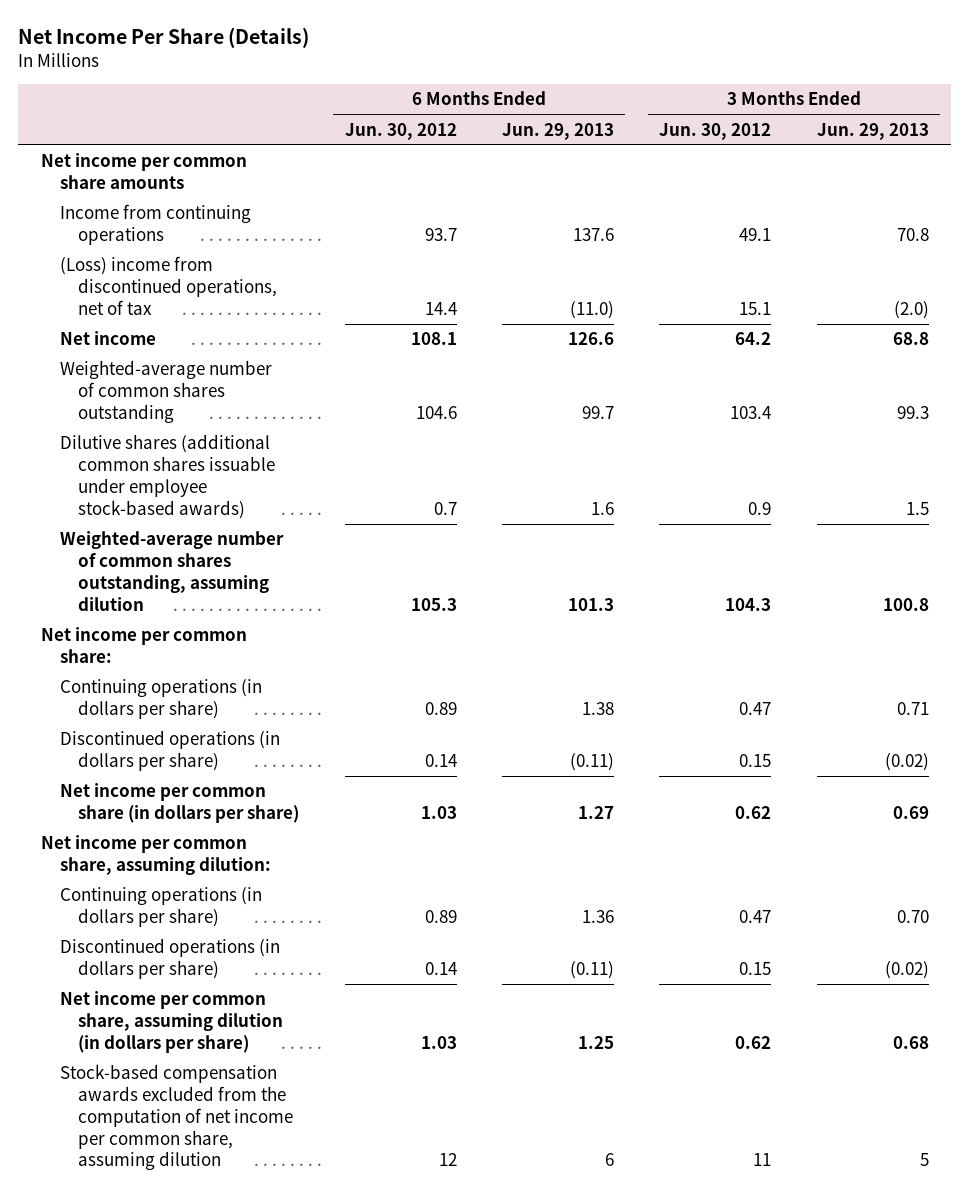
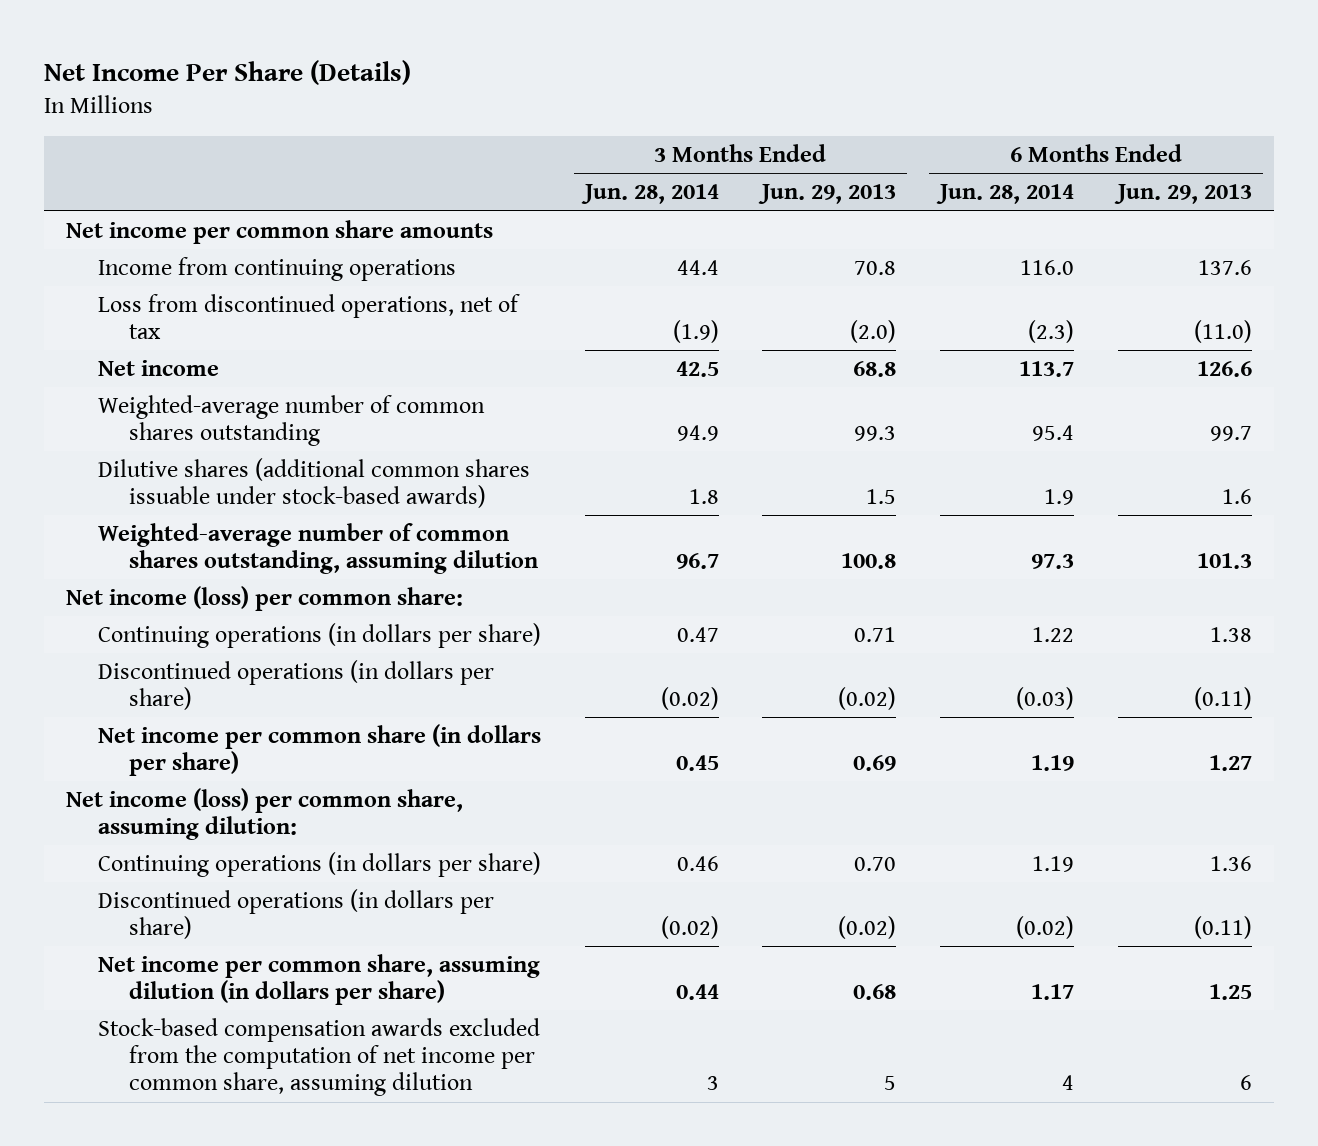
[344,122,457,140] Jun. 30, 2012 -> none
[659,122,772,140] Jun. 30, 2012 -> none
none -> [580,184,719,205] Jun. 28, 2014
none -> [936,184,1075,205] Jun. 28, 2014
[59,256,278,315] (Loss) income from discontinued operations, net of tax -> [97,293,520,340] Loss from discontinued operations, net of tax
[59,434,276,519] Dilutive shares (additional common shares issuable under employee stock-based awards) -> [97,457,530,509] Dilutive shares (additional common shares issuable under stock-based awards)
[41,627,248,664] Net income per common share: -> [66,585,464,611] Net income (loss) per common share:
[41,835,271,876] Net income per common share, assuming dilution: -> [66,787,464,841] Net income (loss) per common share, assuming dilution:

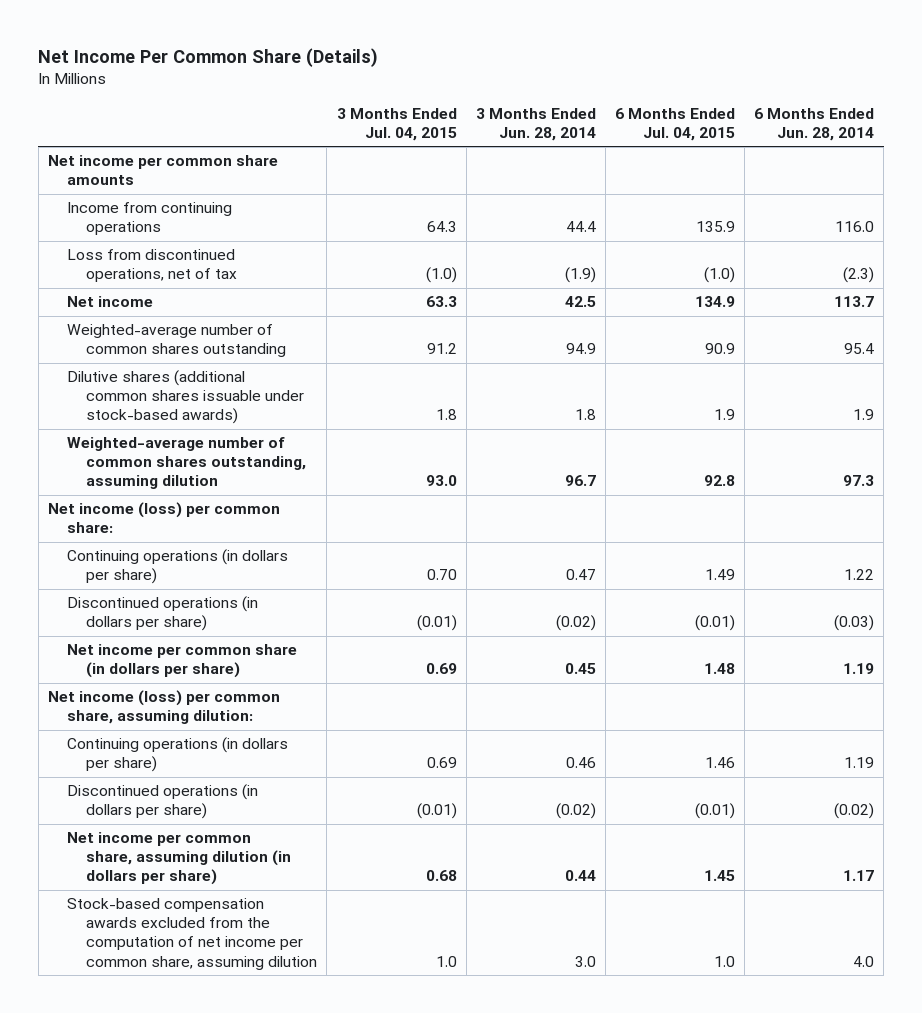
[44,59,412,85] Net Income Per Share (Details) -> [38,47,379,67] Net Income Per Common Share (Details)
[758,184,897,205] Jun. 29, 2013 -> none
[1113,184,1252,205] Jun. 29, 2013 -> none
none -> [336,107,457,141] 3 Months Ended Jul. 04, 2015
none -> [614,107,735,141] 6 Months Ended Jul. 04, 2015
[706,1076,719,1091] 3 -> [574,955,596,967] 3.0
[1062,1075,1075,1091] 4 -> [852,955,874,967] 4.0

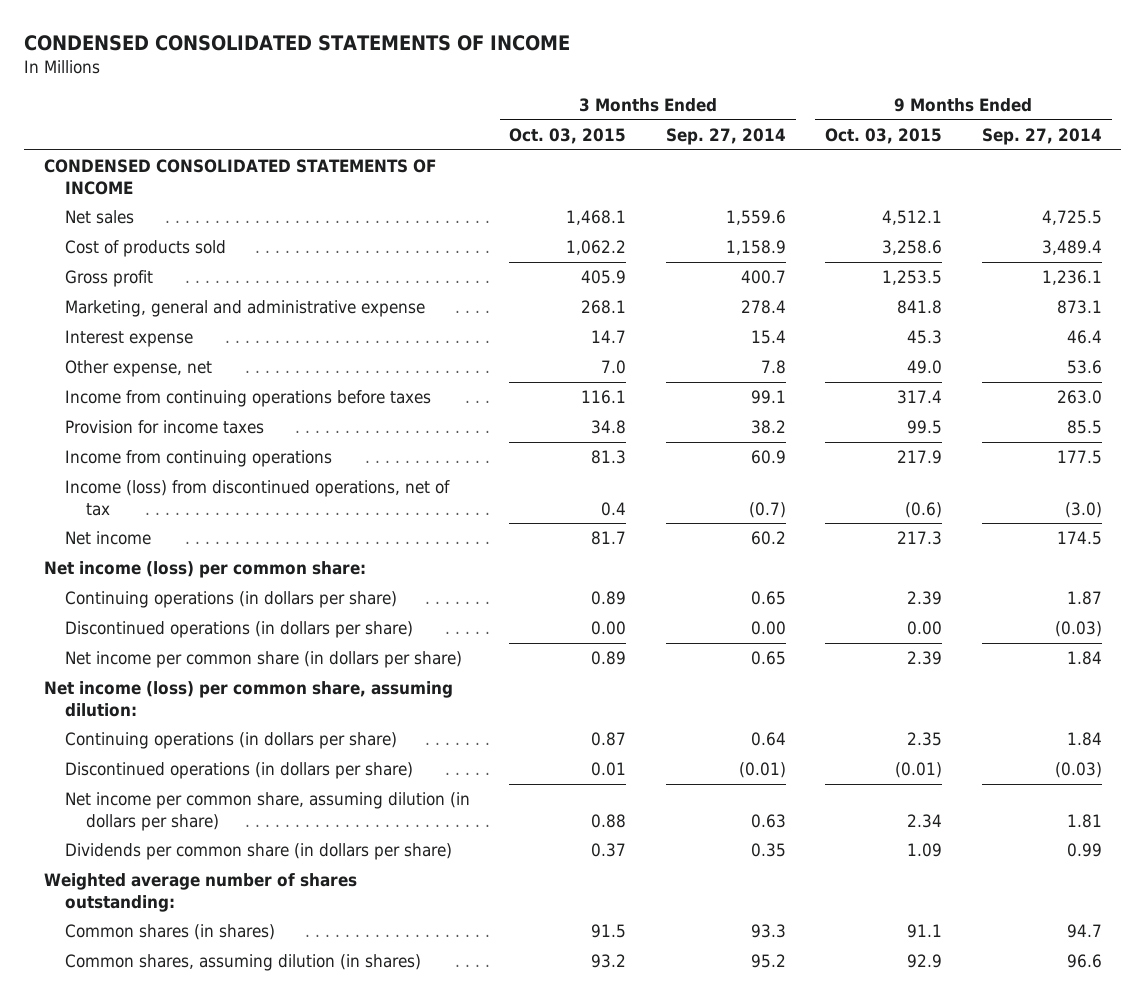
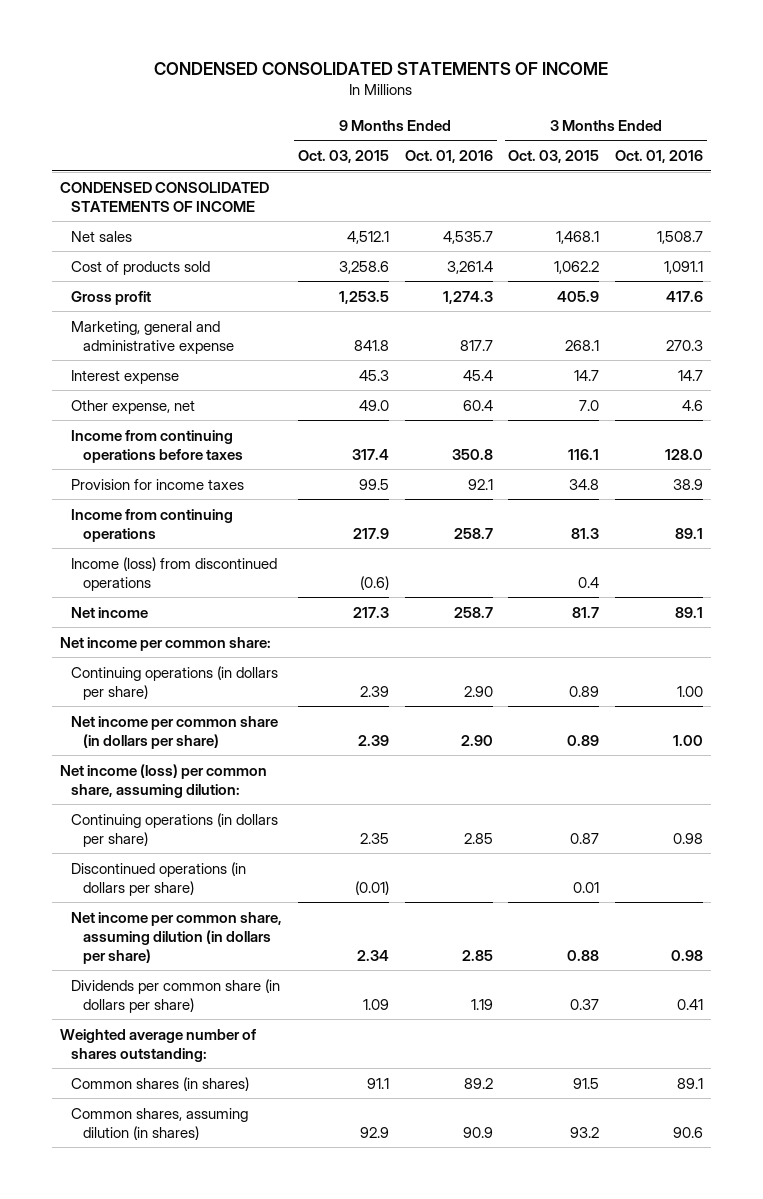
[665,127,786,145] Sep. 27, 2014 -> none
[981,127,1102,145] Sep. 27, 2014 -> none
none -> [404,150,493,164] Oct. 01, 2016
none -> [615,150,704,164] Oct. 01, 2016
[65,480,451,516] Income (loss) from discontinued operations, net of tax -> [71,556,278,591] Income (loss) from discontinued operations
[43,561,366,579] Net income (loss) per common share: -> [59,636,271,651] Net income per common share:
[65,621,414,639] Discontinued operations (in dollars per share) -> none

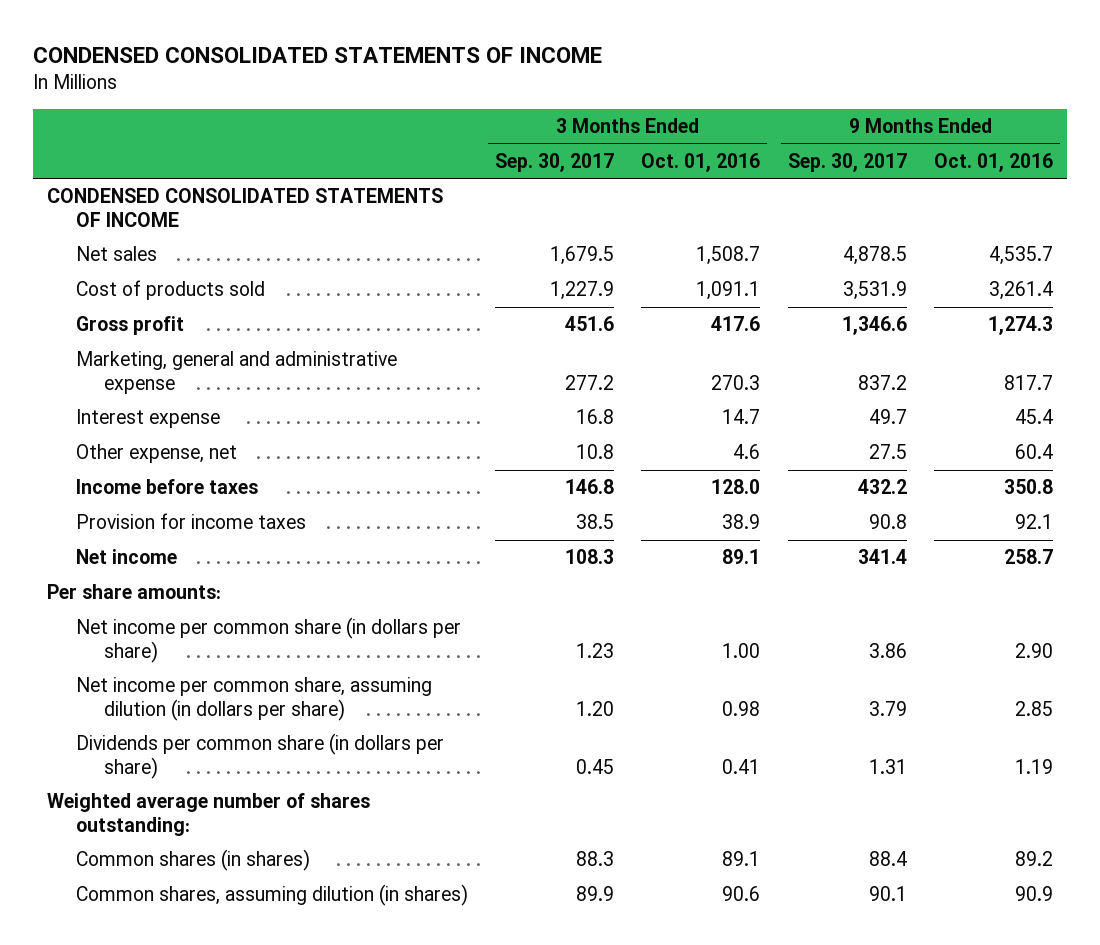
[298,150,390,164] Oct. 03, 2015 -> none
[508,150,600,164] Oct. 03, 2015 -> none
none -> [494,152,614,172] Sep. 30, 2017
none -> [787,152,907,172] Sep. 30, 2017
[71,429,243,463] Income from continuing operations before taxes -> [75,479,258,495] Income before taxes
[71,508,234,542] Income from continuing operations -> none
[71,556,278,591] Income (loss) from discontinued operations -> none
[59,636,271,651] Net income per common share: -> none
[71,665,279,700] Continuing operations (in dollars per share) -> none
none -> [46,584,221,600] Per share amounts:
[59,763,267,798] Net income (loss) per common share, assuming dilution: -> none
[71,812,279,847] Continuing operations (in dollars per share) -> none
[71,861,247,896] Discontinued operations (in dollars per share) -> none

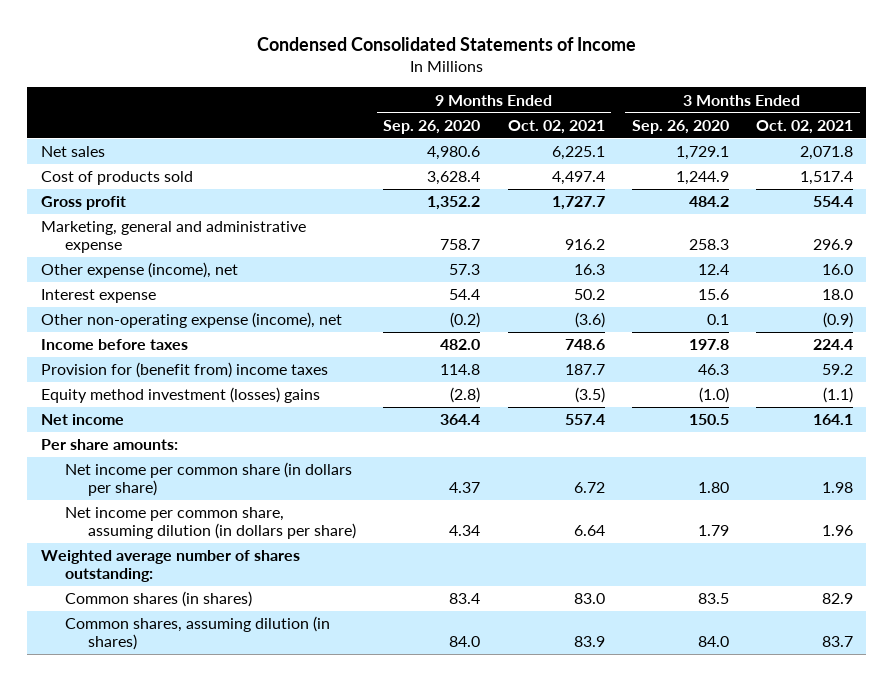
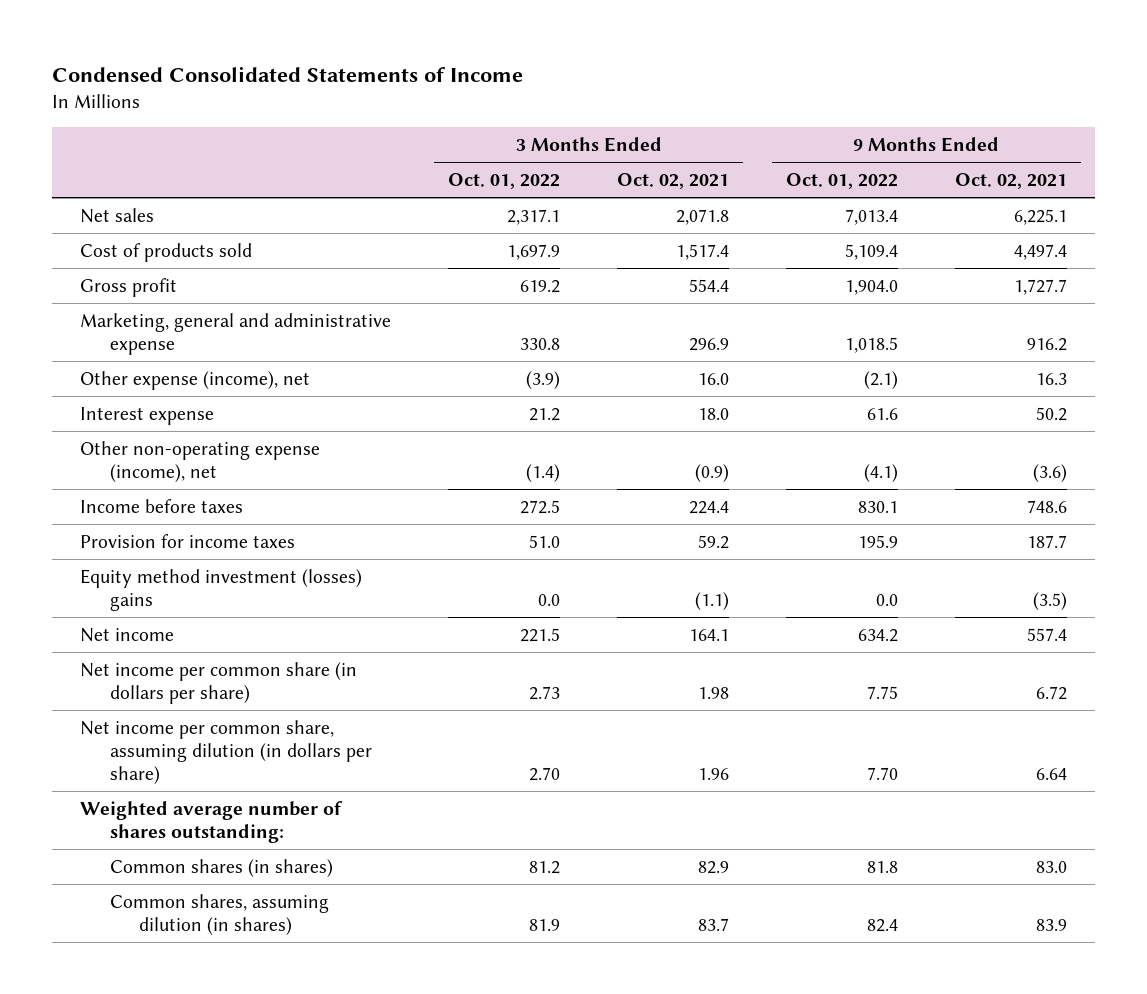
[383,119,481,134] Sep. 26, 2020 -> none
[631,119,729,134] Sep. 26, 2020 -> none
none -> [448,172,561,189] Oct. 01, 2022
none -> [785,172,898,189] Oct. 01, 2022
[40,362,328,379] Provision for (benefit from) income taxes -> [80,533,296,548] Provision for income taxes
[40,439,178,451] Per share amounts: -> none

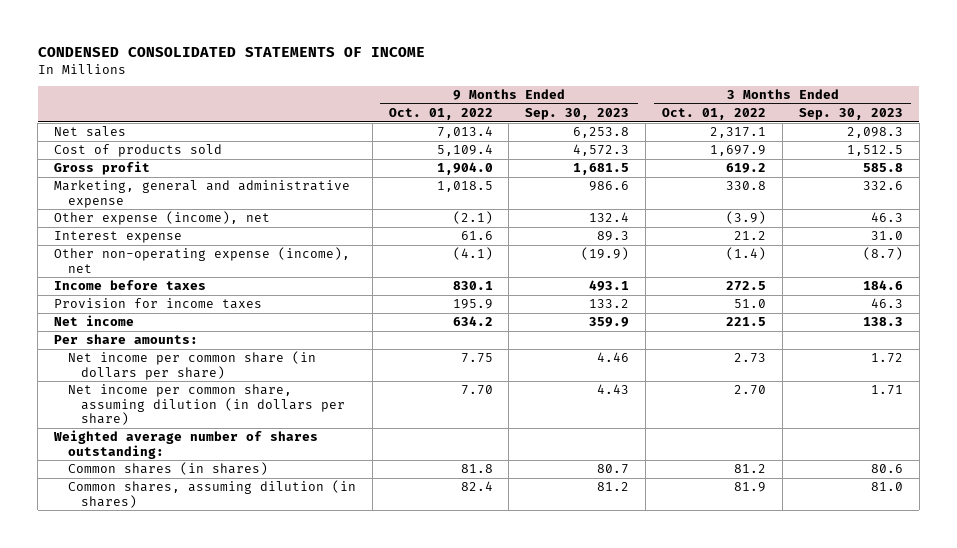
[51,65,523,82] Condensed Consolidated Statements of Income -> [37,46,425,57] CONDENSED CONSOLIDATED STATEMENTS OF INCOME
[617,172,730,189] Oct. 02, 2021 -> none
[954,172,1067,189] Oct. 02, 2021 -> none
none -> [525,108,630,121] Sep. 30, 2023
none -> [799,108,904,121] Sep. 30, 2023
[80,568,363,611] Equity method investment (losses) gains -> none
none -> [54,334,199,345] Per share amounts:

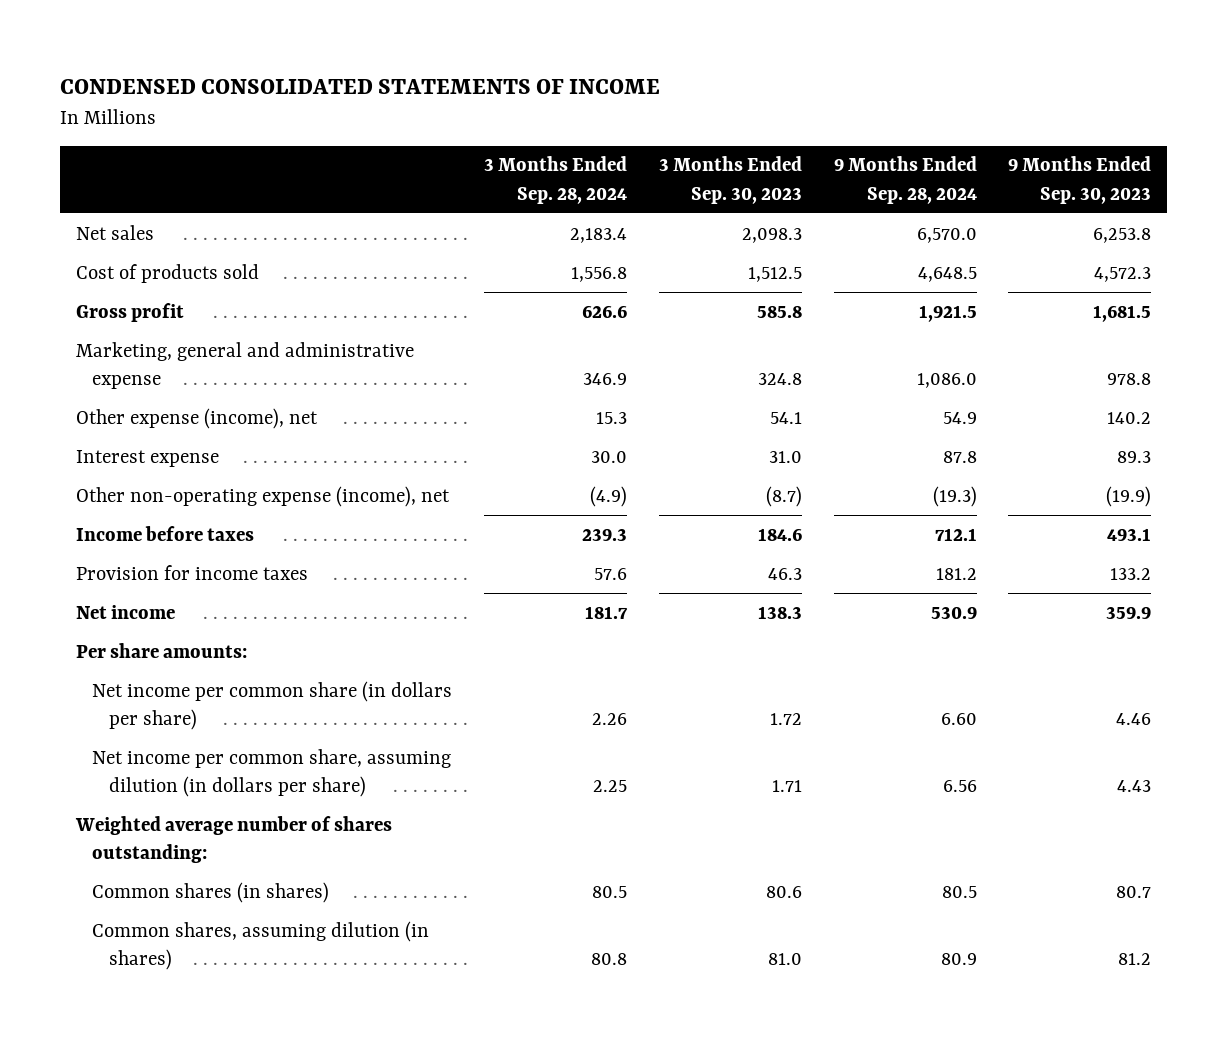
[388,108,493,121] Oct. 01, 2022 -> none
[662,108,767,121] Oct. 01, 2022 -> none
none -> [484,156,628,204] 3 Months Ended Sep. 28, 2024
none -> [833,156,977,204] 9 Months Ended Sep. 28, 2024
[589,181,630,192] 986.6 -> [1107,373,1152,386] 978.8
[863,181,904,191] 332.6 -> [757,373,802,386] 324.8
[589,212,630,223] 132.4 -> [1107,411,1152,424] 140.2
[871,212,904,223] 46.3 -> [769,411,802,424] 54.1

